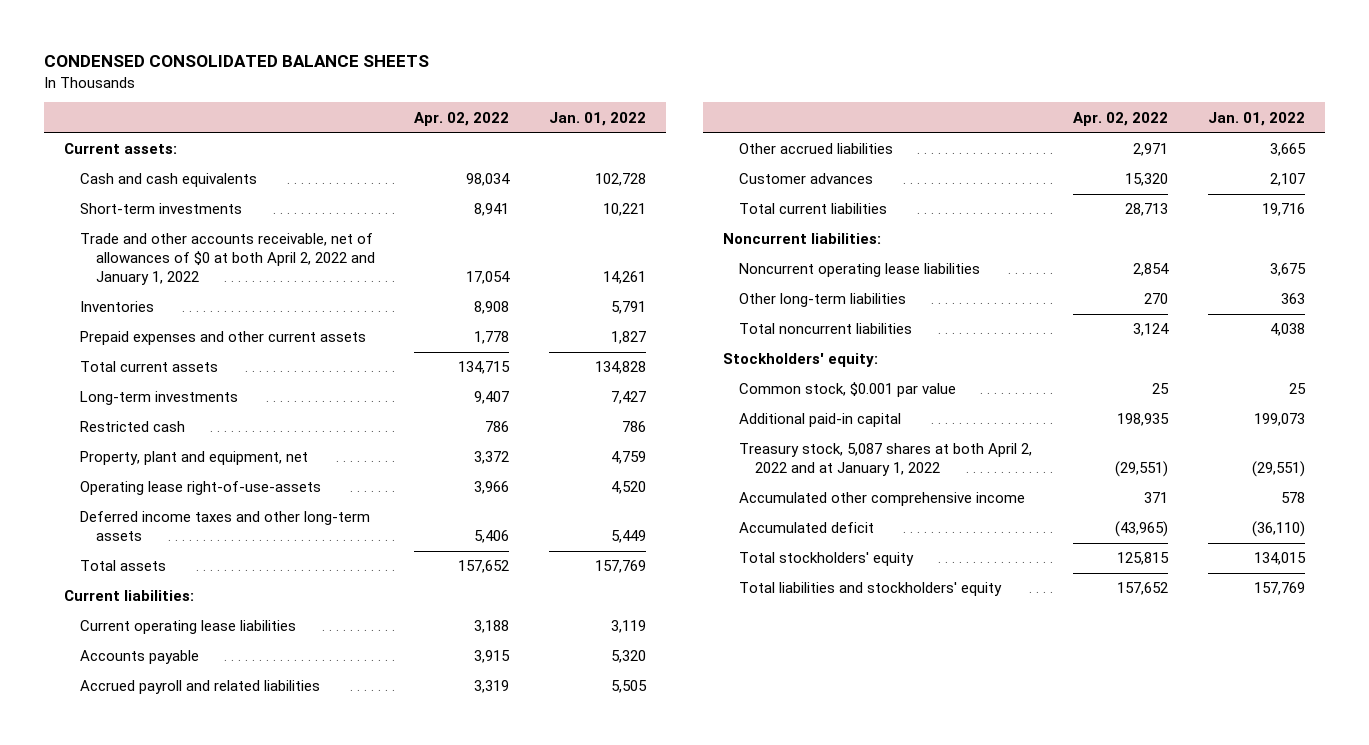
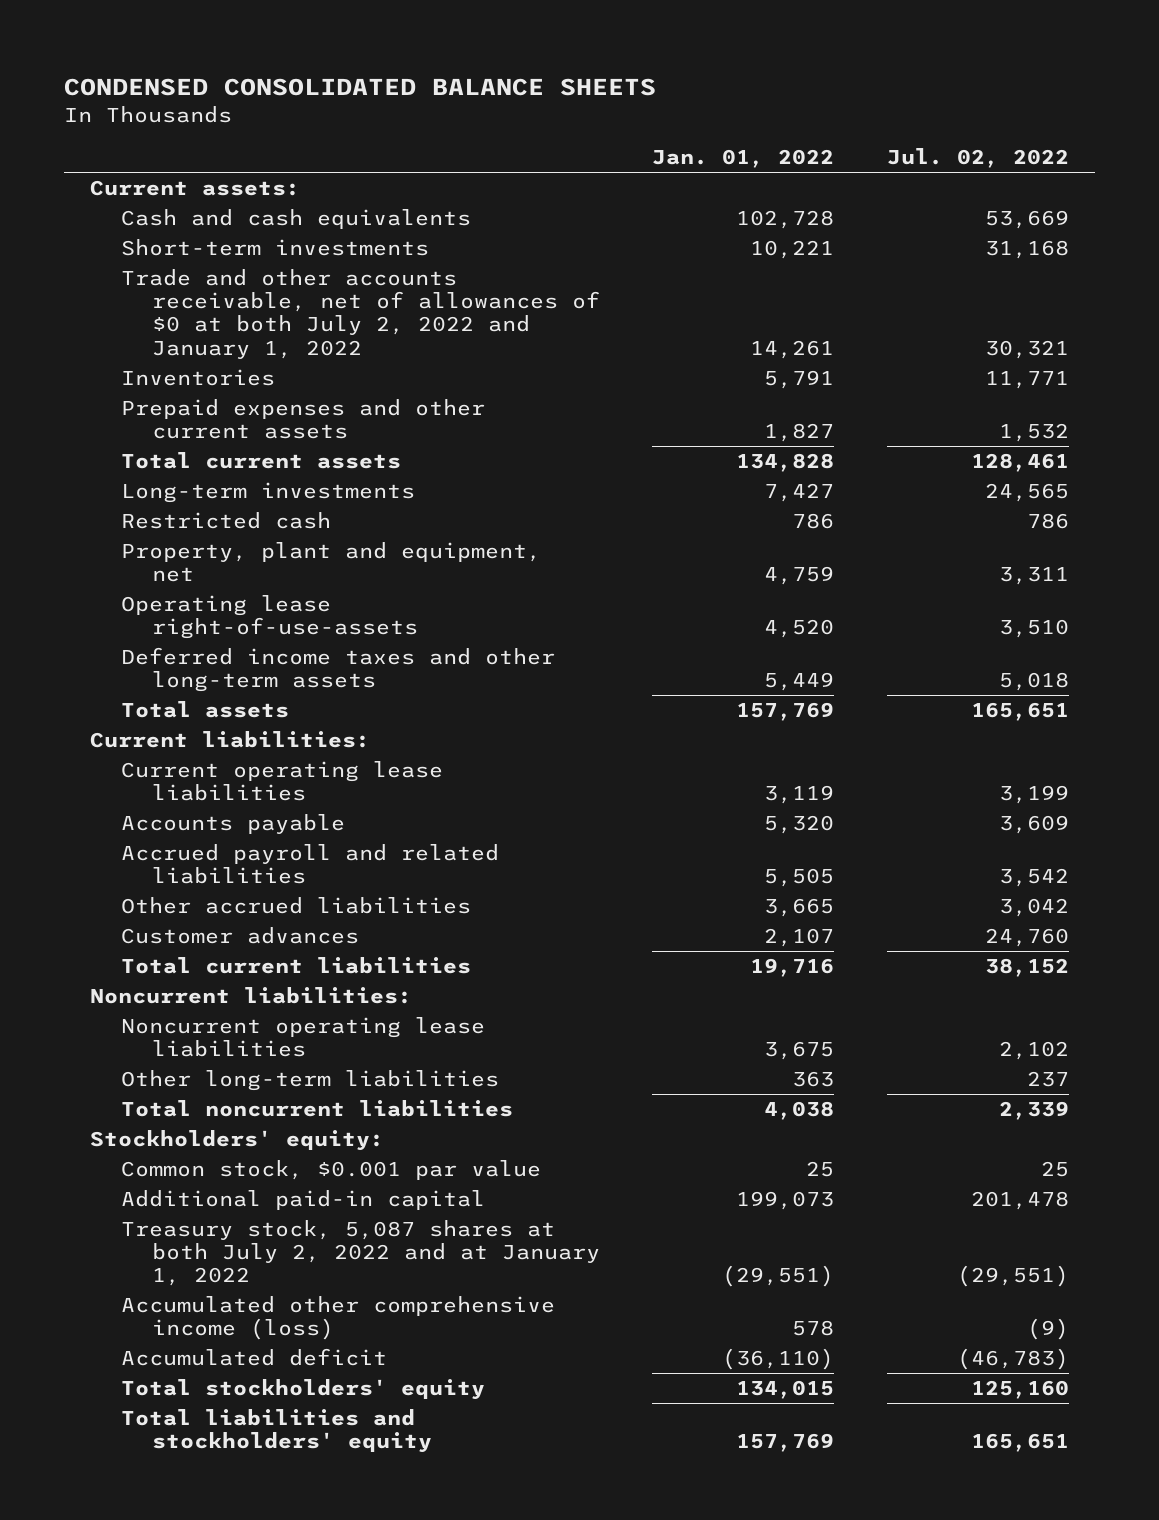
[414,111,510,126] Apr. 02, 2022 -> none
none -> [886,148,1069,169] Jul. 02, 2022
[79,233,375,286] Trade and other accounts receivable, net of allowances of $0 at both April 2, 2022 and January 1, 2022 -> [121,268,601,359] Trade and other accounts receivable, net of allowances of $0 at both July 2, 2022 and January 1, 2022
[738,443,1032,477] Treasury stock, 5,087 shares at both April 2, 2022 and at January 1, 2022 -> [121,1219,601,1287] Treasury stock, 5,087 shares at both July 2, 2022 and at January 1, 2022
[738,492,1025,507] Accumulated other comprehensive income -> [121,1295,556,1341] Accumulated other comprehensive income (loss)

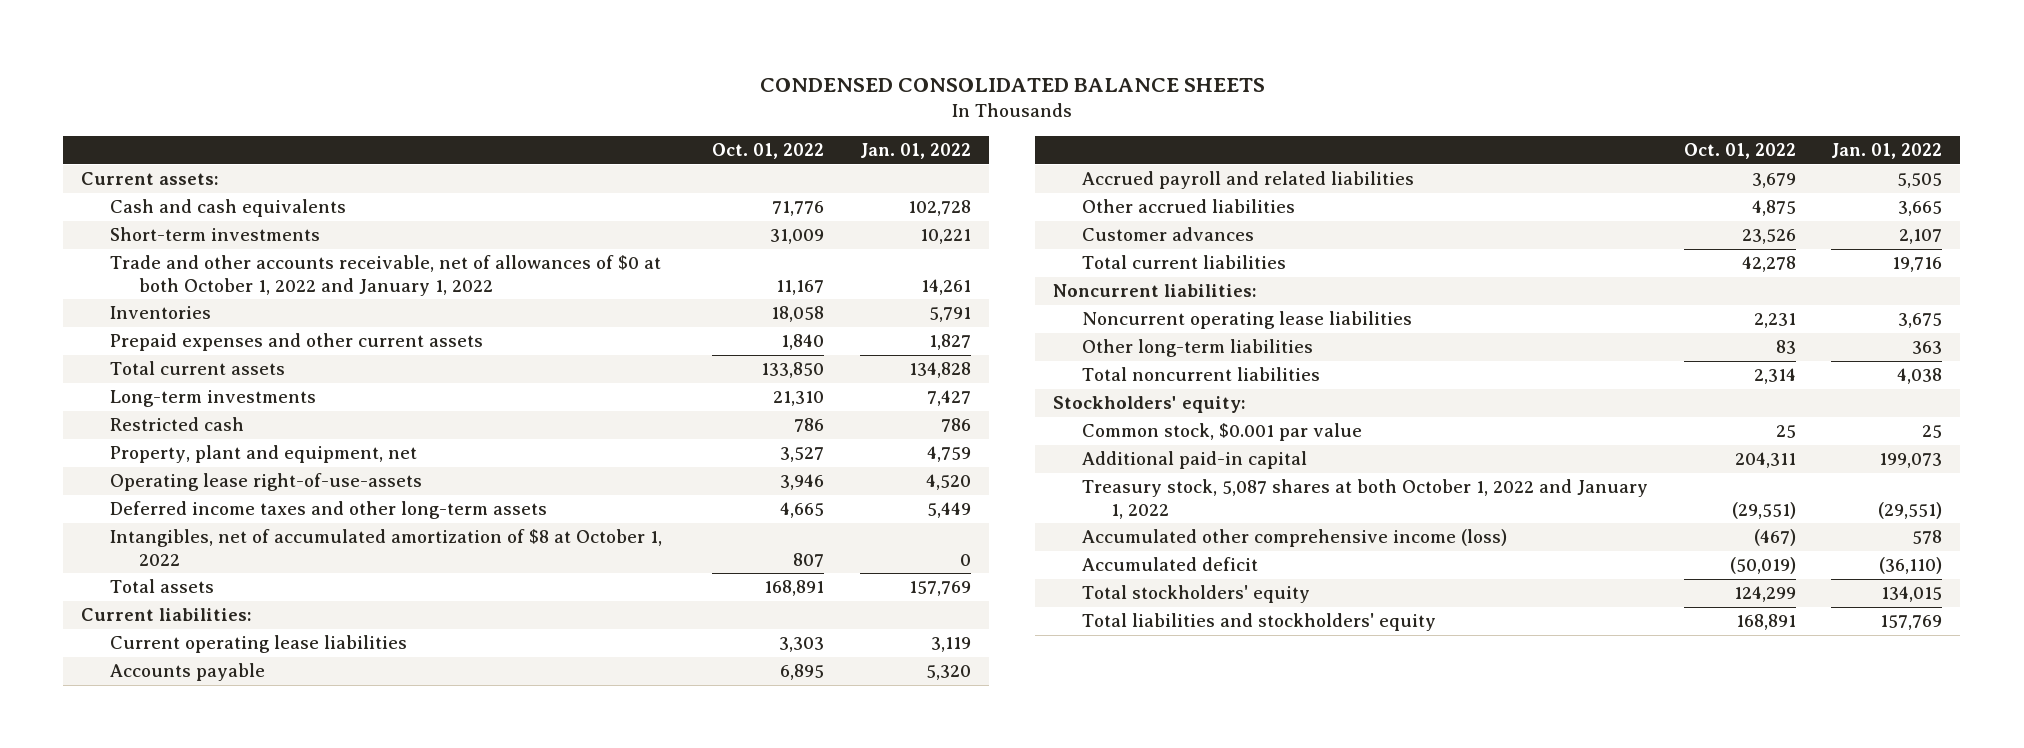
[886,148,1069,169] Jul. 02, 2022 -> none
none -> [712,143,825,160] Oct. 01, 2022
[121,268,601,359] Trade and other accounts receivable, net of allowances of $0 at both July 2, 2022 and January 1, 2022 -> [110,255,662,297] Trade and other accounts receivable, net of allowances of $0 at both October 1, 2022 and January 1, 2022
none -> [110,529,663,567] Intangibles, net of accumulated amortization of $8 at October 1, 2022
[121,1219,601,1287] Treasury stock, 5,087 shares at both July 2, 2022 and at January 1, 2022 -> [1081,479,1648,520] Treasury stock, 5,087 shares at both October 1, 2022 and January 1, 2022

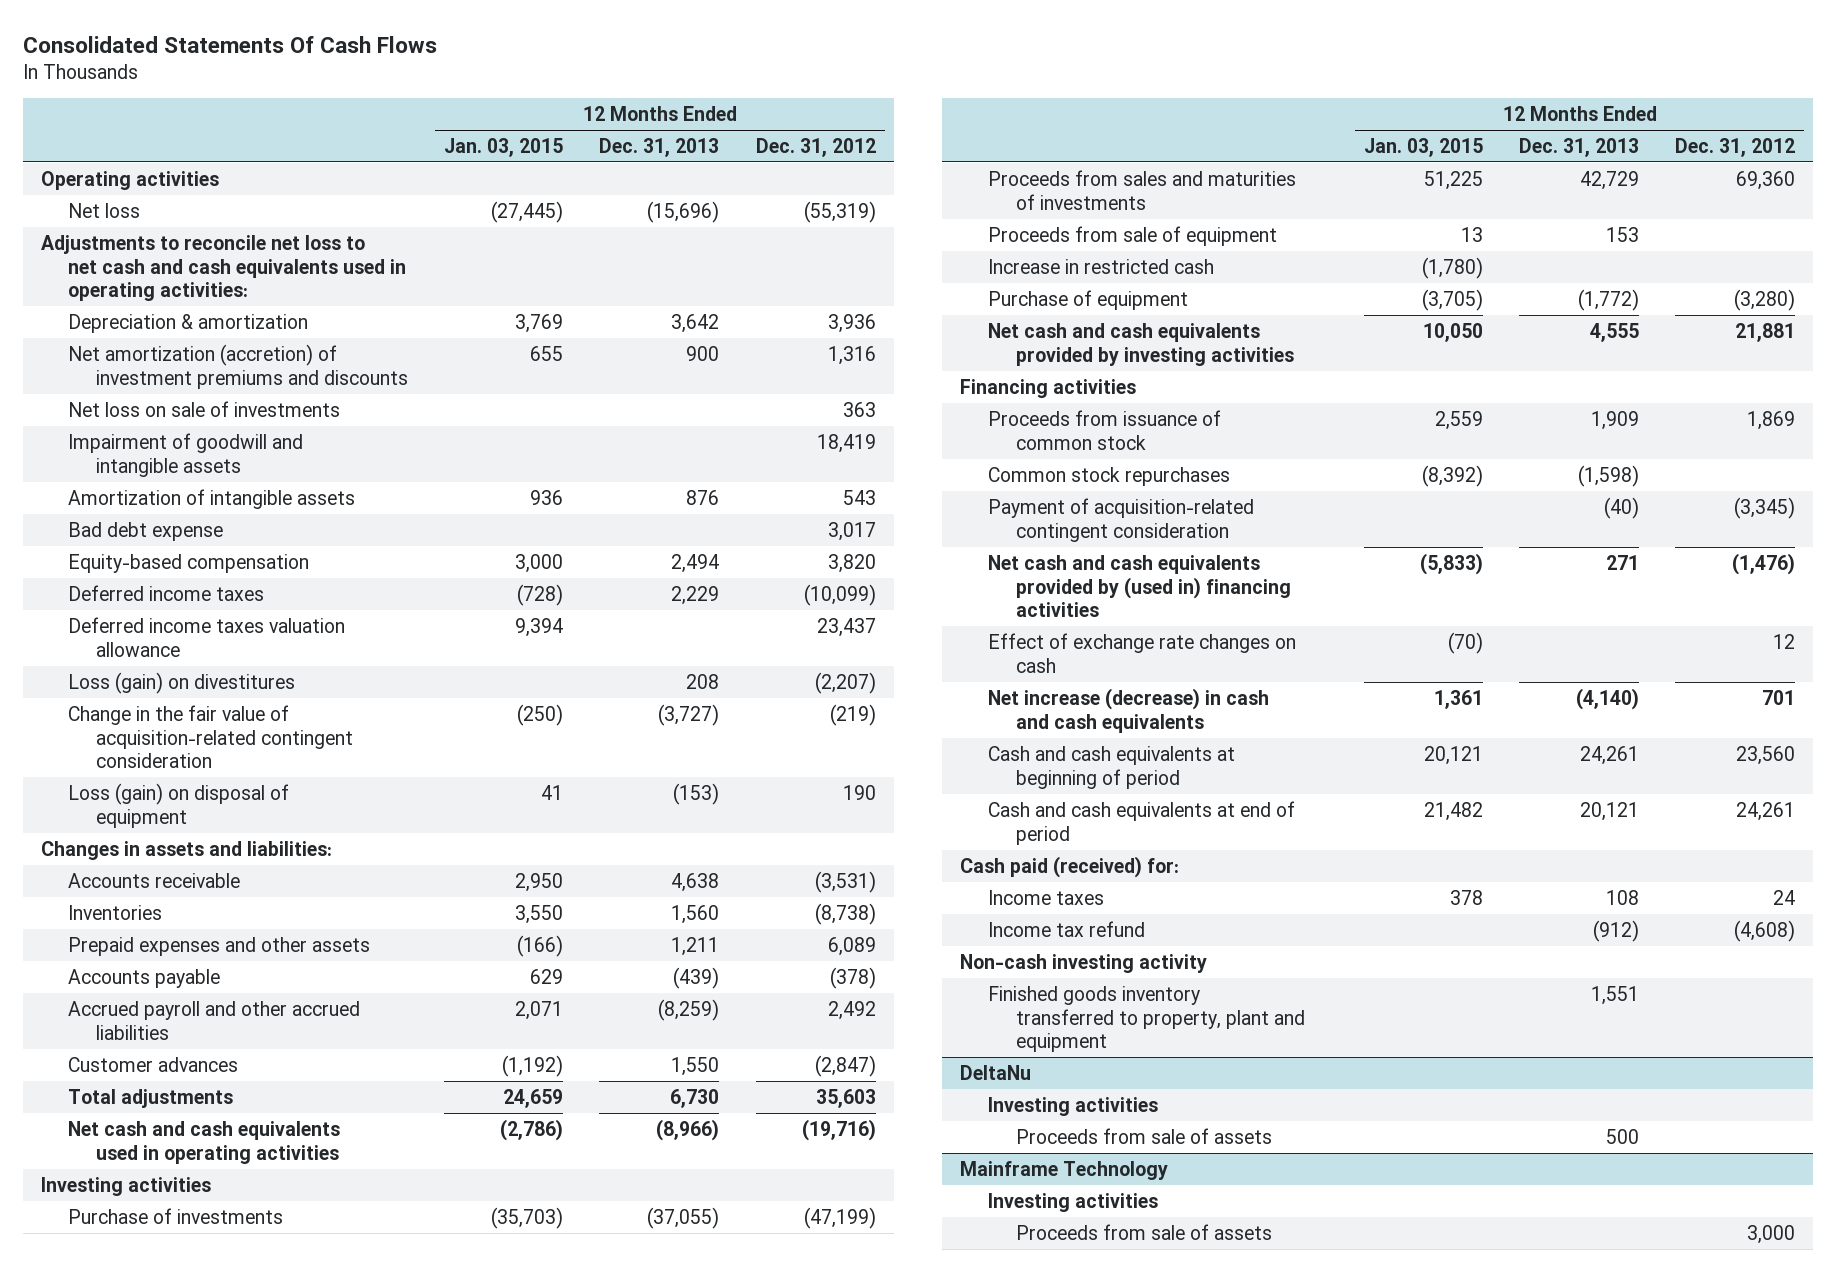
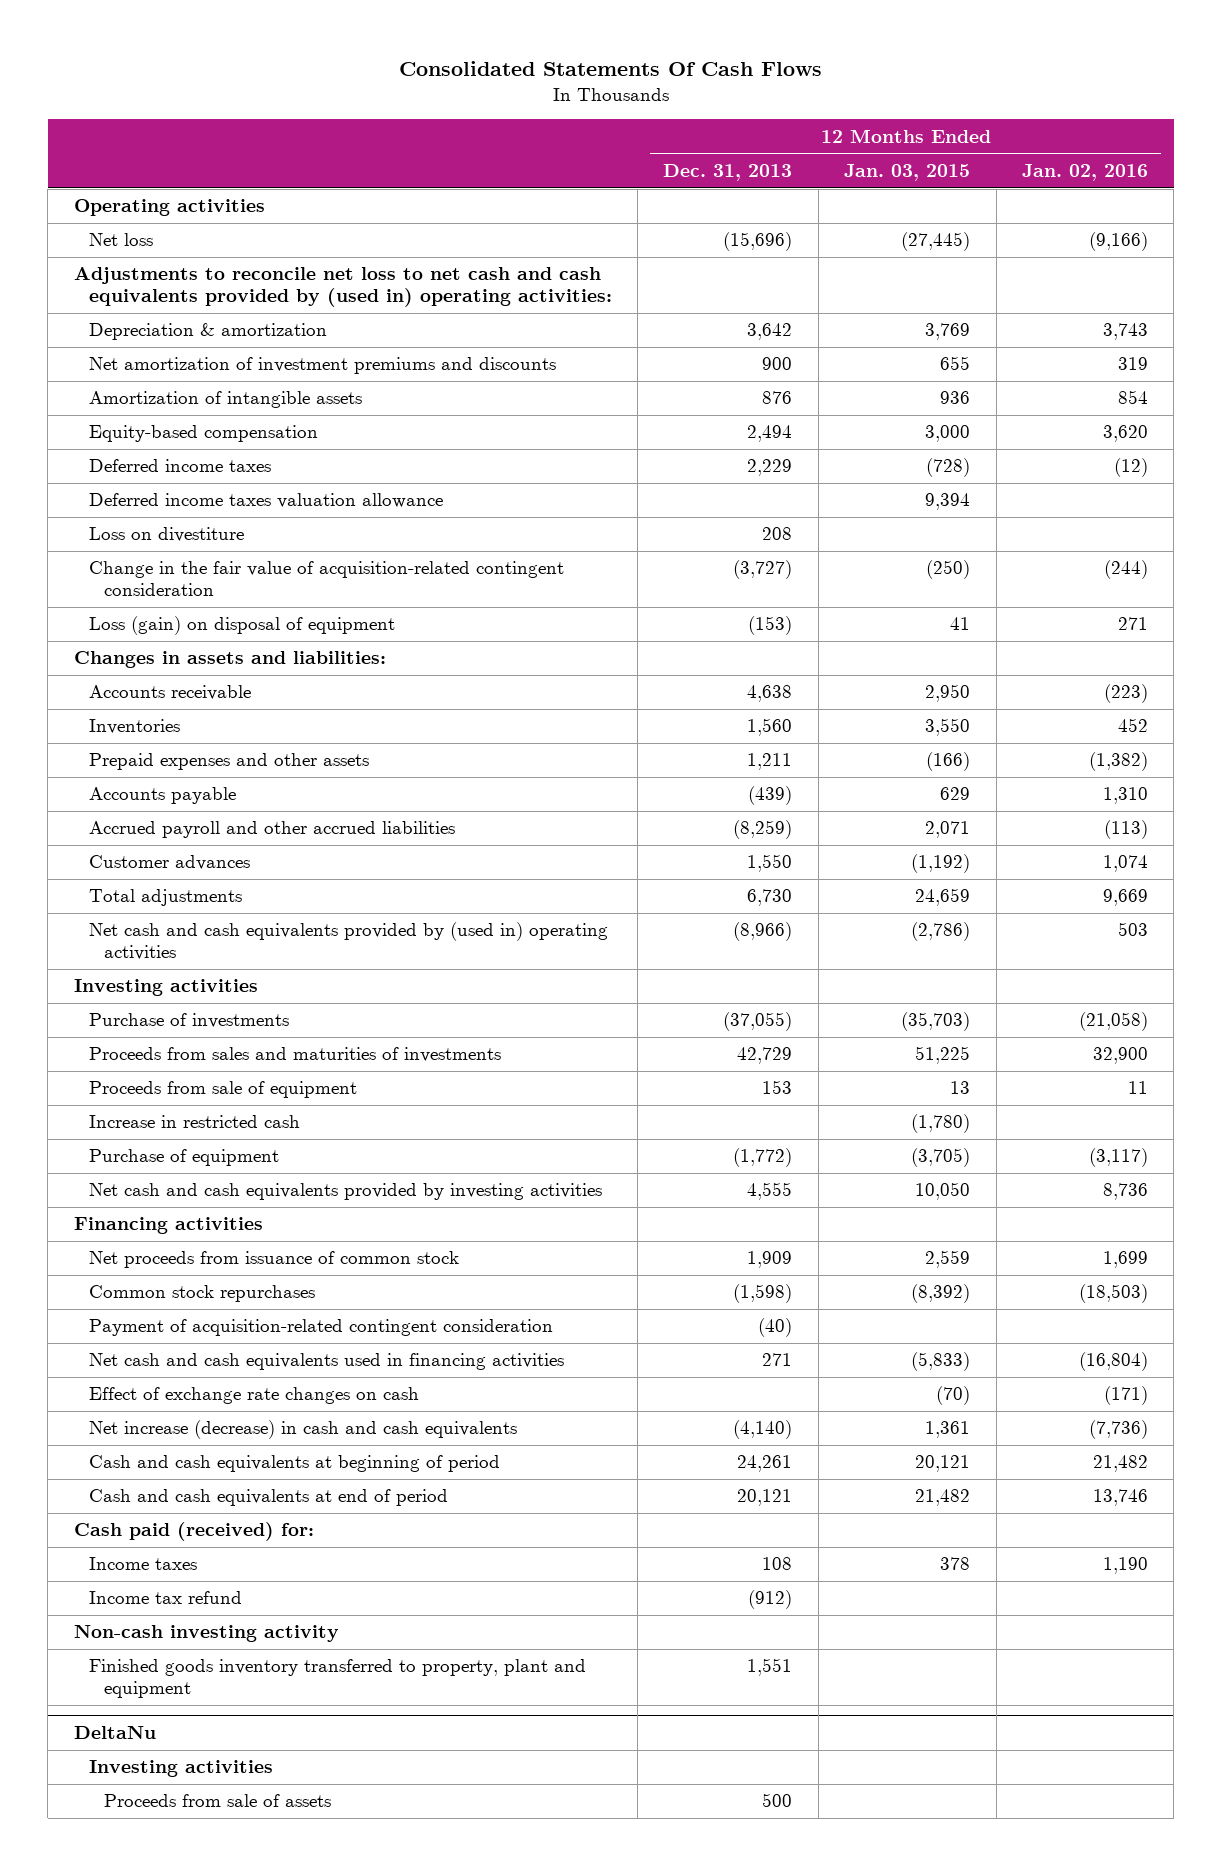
[755,137,876,157] Dec. 31, 2012 -> none
none -> [1021,163,1148,181] Jan. 02, 2016
[40,234,407,302] Adjustments to reconcile net loss to net cash and cash equivalents used in operating activities: -> [73,267,612,308] Adjustments to reconcile net loss to net cash and cash equivalents provided by (used in) operating activities:
[68,400,341,417] Net loss on sale of investments -> none
[68,432,304,477] Impairment of goodwill and intangible assets -> none
[68,343,408,389] Net amortization (accretion) of investment premiums and discounts -> [88,357,556,375] Net amortization of investment premiums and discounts
[68,521,224,541] Bad debt expense -> none
[68,671,296,694] Loss (gain) on divestitures -> [88,527,244,543] Loss on divestiture
[68,1120,341,1164] Net cash and cash equivalents used in operating activities -> [88,922,608,961] Net cash and cash equivalents provided by (used in) operating activities
[987,409,1221,450] Proceeds from issuance of common stock -> [88,1251,459,1269] Net proceeds from issuance of common stock
[987,554,1291,618] Net cash and cash equivalents provided by (used in) financing activities -> [88,1353,564,1371] Net cash and cash equivalents used in financing activities
[960,1160,1169,1180] Mainframe Technology -> none
[987,1192,1158,1212] Investing activities -> none
[1015,1223,1272,1240] Proceeds from sale of assets -> none

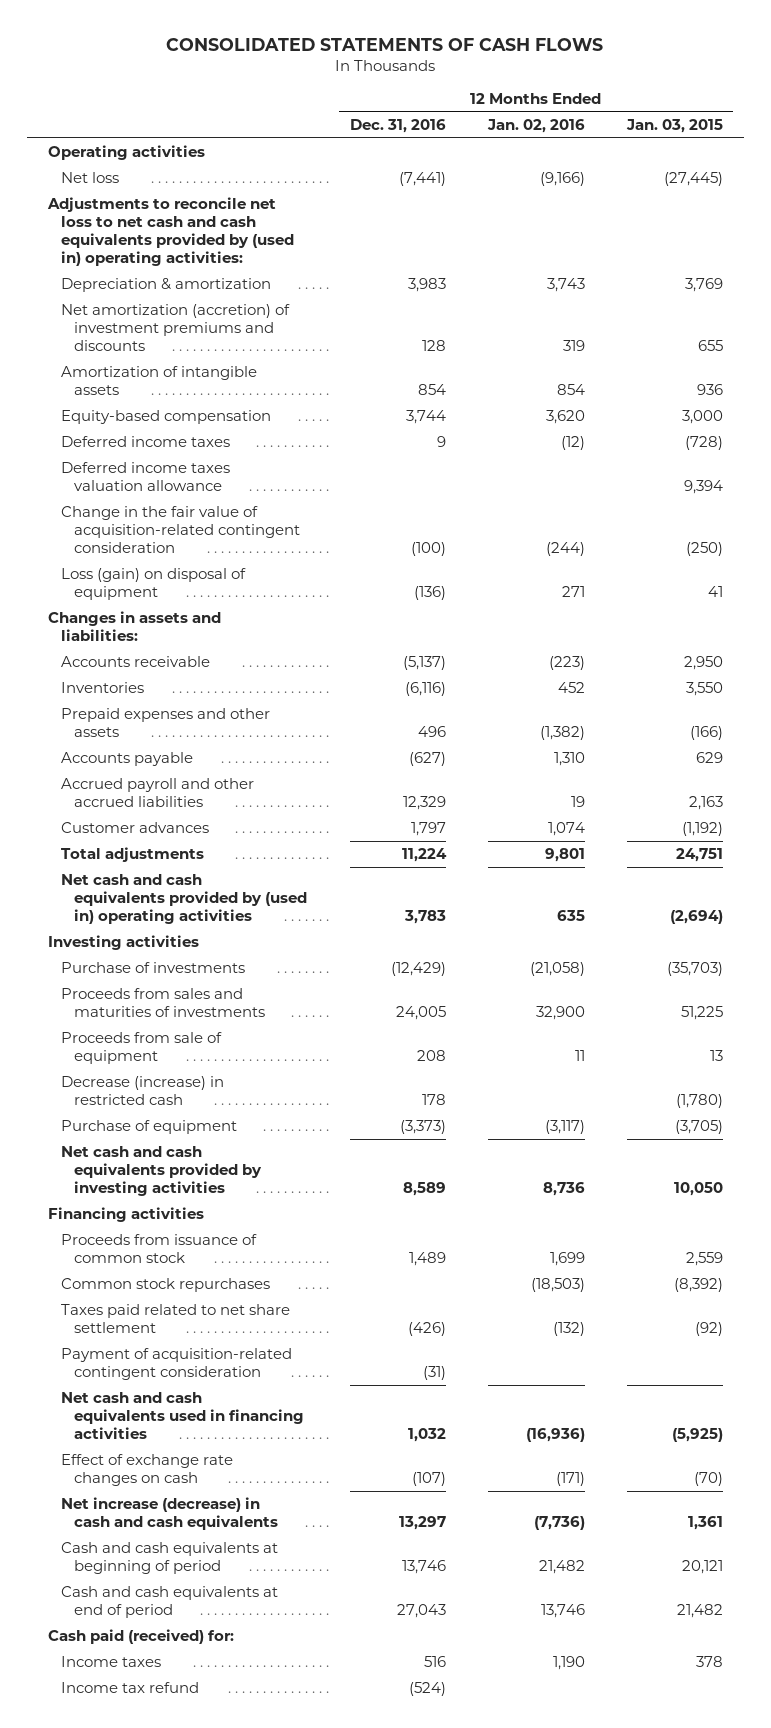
[398,61,822,77] Consolidated Statements Of Cash Flows -> [166,37,604,51] CONSOLIDATED STATEMENTS OF CASH FLOWS
[663,163,793,181] Dec. 31, 2013 -> none
none -> [349,119,446,134] Dec. 31, 2016
[88,357,556,375] Net amortization of investment premiums and discounts -> [61,304,291,352] Net amortization (accretion) of investment premiums and discounts
[88,527,244,543] Loss on divestiture -> none
[925,821,971,839] 2,071 -> [688,796,723,811] 2,163
[1103,820,1148,840] (113) -> [570,796,585,808] 19
[915,888,971,907] 24,659 -> [675,848,723,863] 24,751
[1102,889,1148,907] 9,669 -> [544,848,585,863] 9,801
[911,922,971,942] (2,786) -> [669,910,723,925] (2,694)
[1117,922,1148,937] 503 -> [556,910,585,922] 635
[88,1115,300,1129] Increase in restricted cash -> [61,1076,225,1106] Decrease (increase) in restricted cash
[88,1251,459,1269] Net proceeds from issuance of common stock -> [61,1234,258,1264] Proceeds from issuance of common stock
none -> [61,1304,291,1334] Taxes paid related to net share settlement
[911,1352,971,1372] (5,833) -> [671,1428,723,1443] (5,925)
[1078,1352,1148,1372] (16,804) -> [525,1428,585,1443] (16,936)
[73,1625,339,1643] Non-cash investing activity -> none
[88,1659,586,1699] Finished goods inventory transferred to property, plant and equipment -> none
[73,1726,156,1740] DeltaNu -> none
[88,1760,273,1778] Investing activities -> none
[103,1794,331,1808] Proceeds from sale of assets -> none

